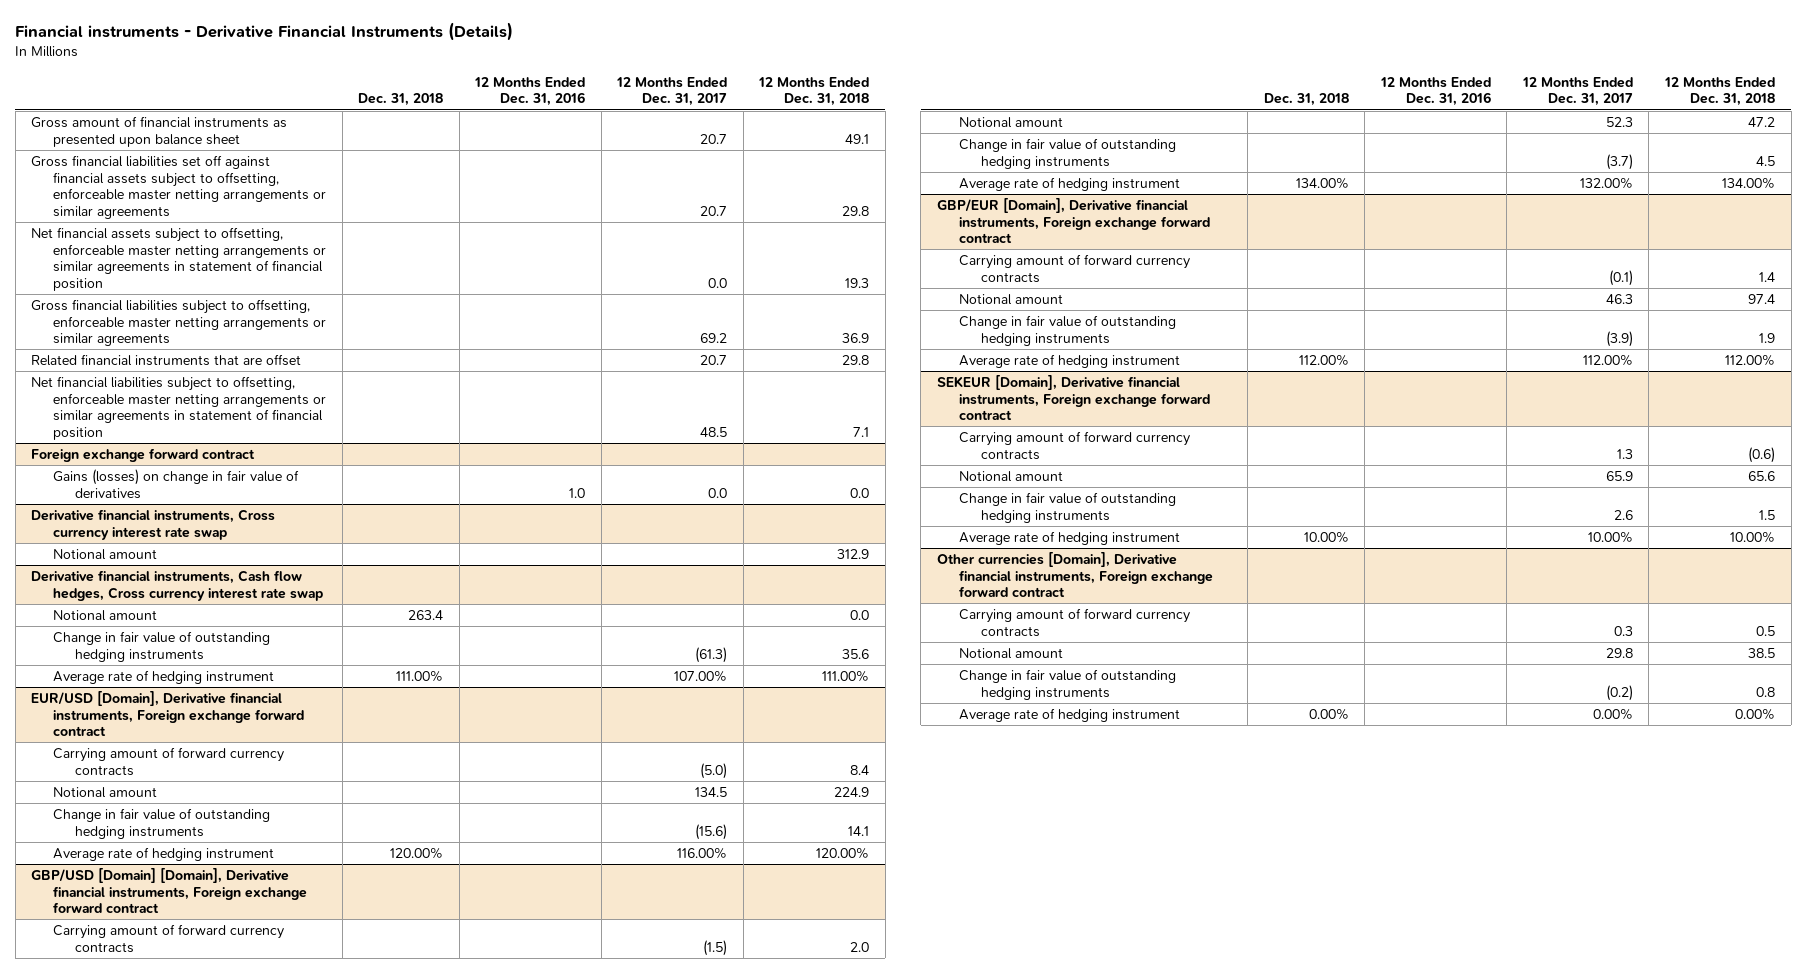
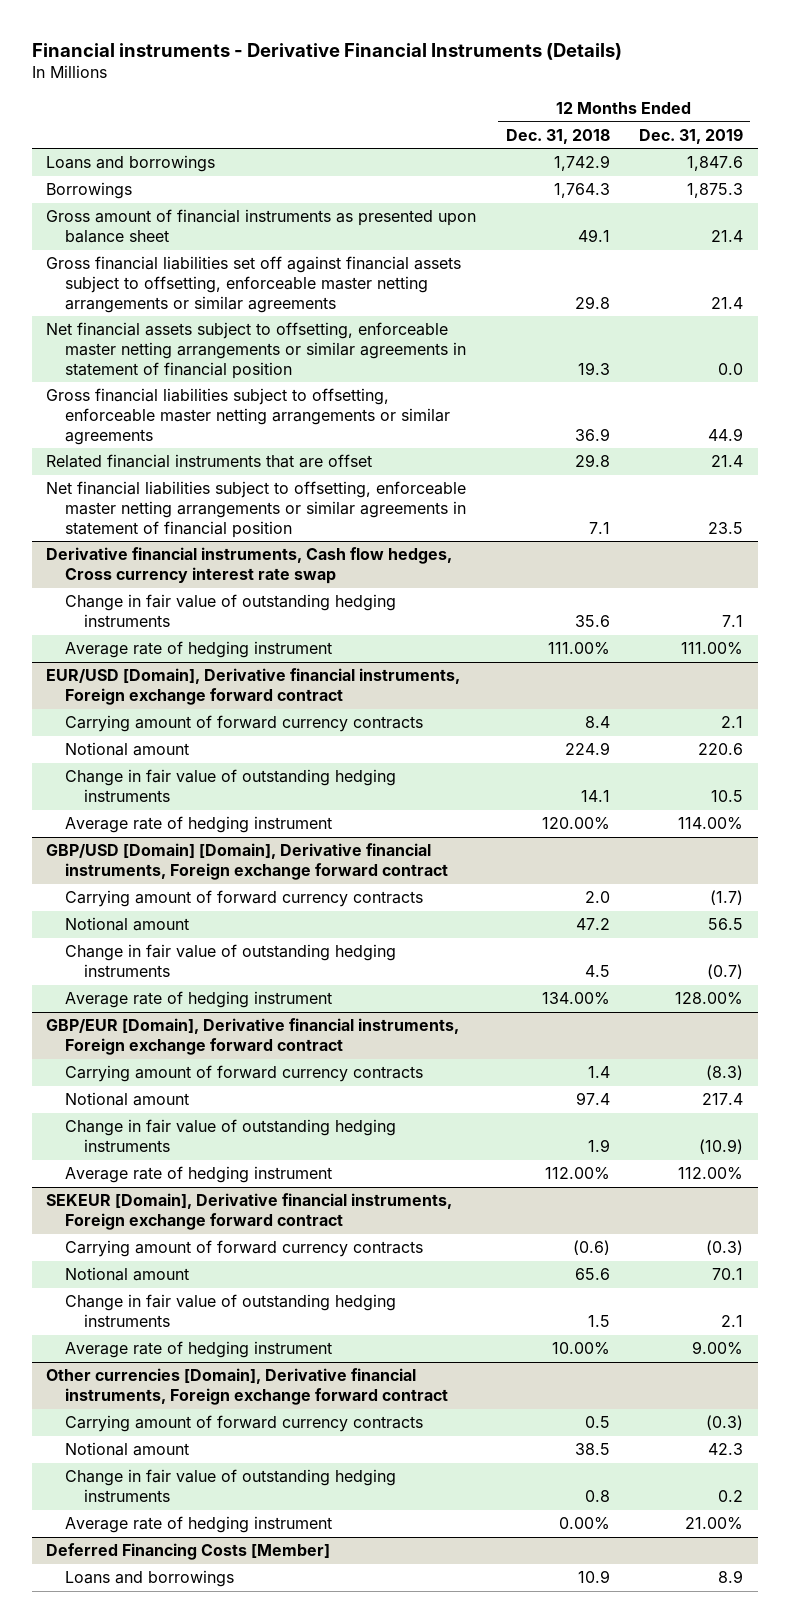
[358,93,444,107] Dec. 31, 2018 -> none
[474,76,586,107] 12 Months Ended Dec. 31, 2016 -> none
[616,76,728,107] 12 Months Ended Dec. 31, 2017 -> none
none -> [639,127,744,144] Dec. 31, 2019
none -> [46,155,216,173] Loans and borrowings
none -> [46,182,133,200] Borrowings
[31,448,256,463] Foreign exchange forward contract -> none
[53,469,300,499] Gains (losses) on change in fair value of derivatives -> none
[31,509,276,540] Derivative financial instruments, Cross currency interest rate swap -> none
[53,549,158,561] Notional amount -> none
[53,610,158,622] Notional amount -> none
none -> [46,1543,331,1561] Deferred Financing Costs [Member]
none -> [64,1570,234,1588] Loans and borrowings

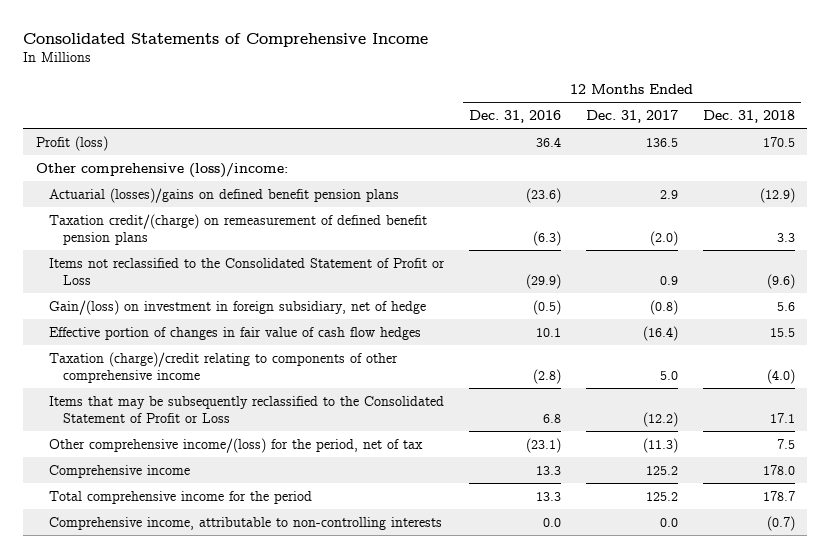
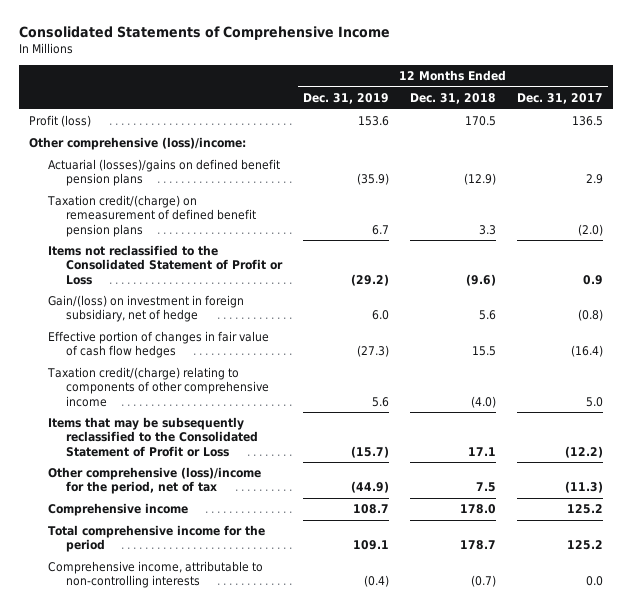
[469,109,562,123] Dec. 31, 2016 -> none
none -> [302,93,389,105] Dec. 31, 2019
[49,351,399,383] Taxation (charge)/credit relating to components of other comprehensive income -> [46,367,269,407] Taxation credit/(charge) relating to components of other comprehensive income
[49,437,424,453] Other comprehensive income/(loss) for the period, net of tax -> [47,467,261,495] Other comprehensive (loss)/income for the period, net of tax

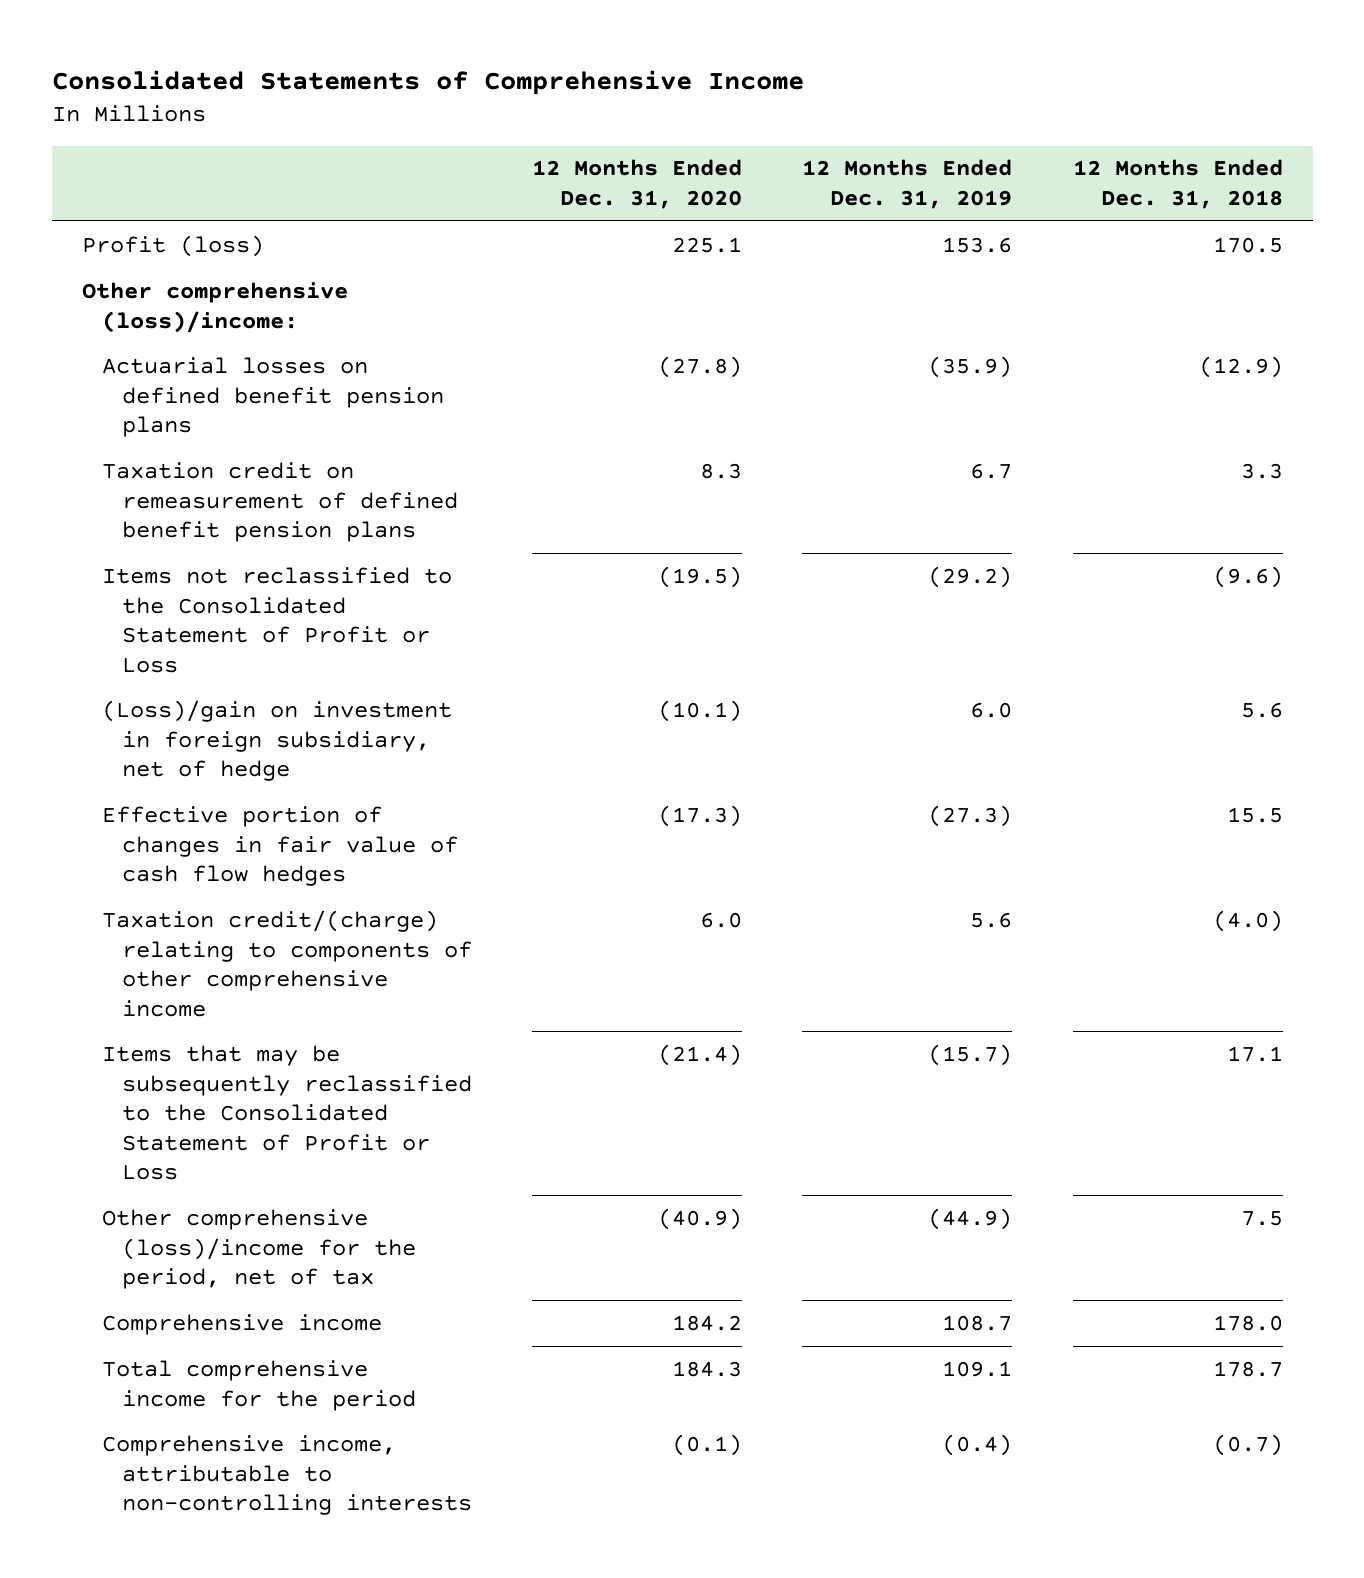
[516,93,603,105] Dec. 31, 2017 -> none
none -> [532,159,743,210] 12 Months Ended Dec. 31, 2020
[47,159,280,187] Actuarial (losses)/gains on defined benefit pension plans -> [101,356,445,438] Actuarial losses on defined benefit pension plans
[46,195,256,237] Taxation credit/(charge) on remeasurement of defined benefit pension plans -> [101,461,459,543] Taxation credit on remeasurement of defined benefit pension plans
[47,295,244,323] Gain/(loss) on investment in foreign subsidiary, net of hedge -> [101,699,452,782] (Loss)/gain on investment in foreign subsidiary, net of hedge

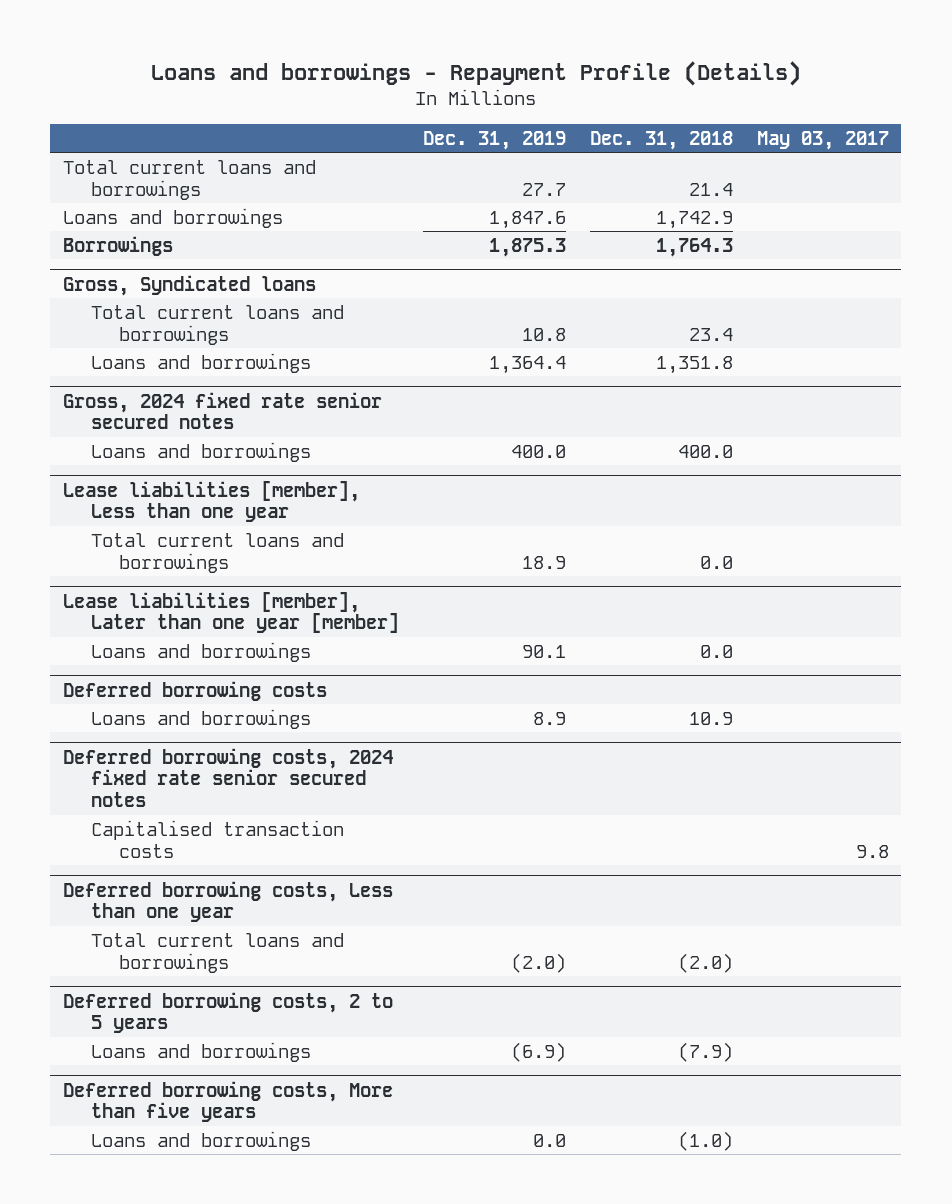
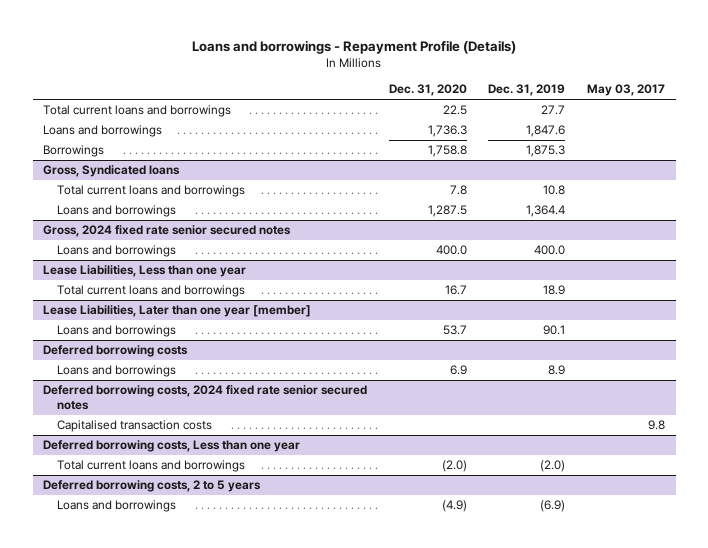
[590,130,734,150] Dec. 31, 2018 -> none
none -> [388,84,467,97] Dec. 31, 2020
[62,480,360,523] Lease liabilities [member], Less than one year -> [43,265,247,278] Lease Liabilities, Less than one year
[62,591,399,634] Lease liabilities [member], Later than one year [member] -> [43,305,312,318] Lease Liabilities, Later than one year [member]
[62,1080,393,1123] Deferred borrowing costs, More than five years -> none
[90,1130,311,1151] Loans and borrowings -> none

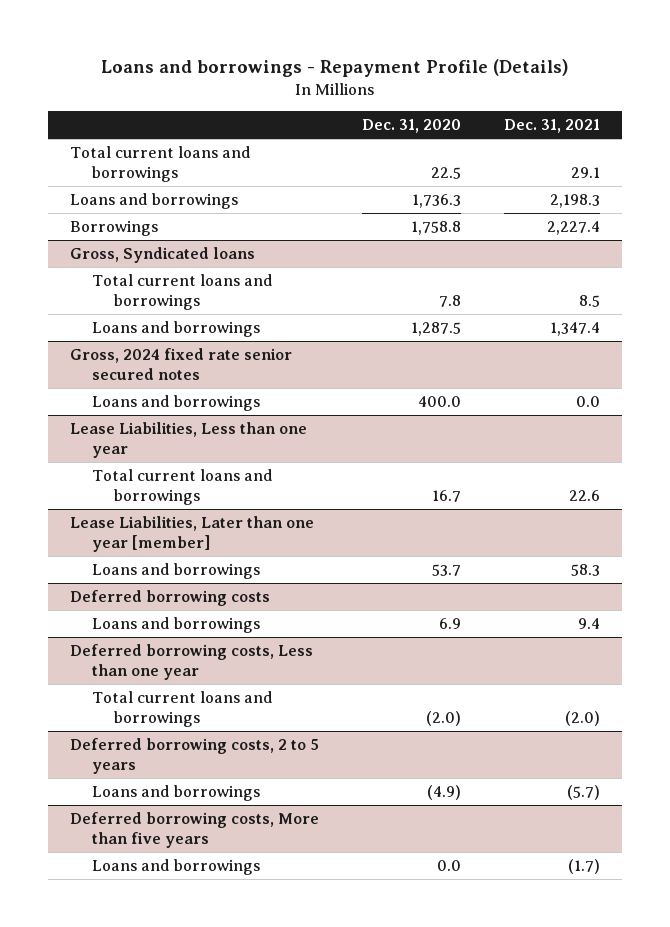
[488,84,566,97] Dec. 31, 2019 -> none
[586,84,665,97] May 03, 2017 -> none
none -> [504,119,601,134] Dec. 31, 2021
[43,385,368,410] Deferred borrowing costs, 2024 fixed rate senior secured notes -> none
[57,420,213,433] Capitalised transaction costs -> none
none -> [69,812,319,848] Deferred borrowing costs, More than five years
none -> [92,859,261,876] Loans and borrowings

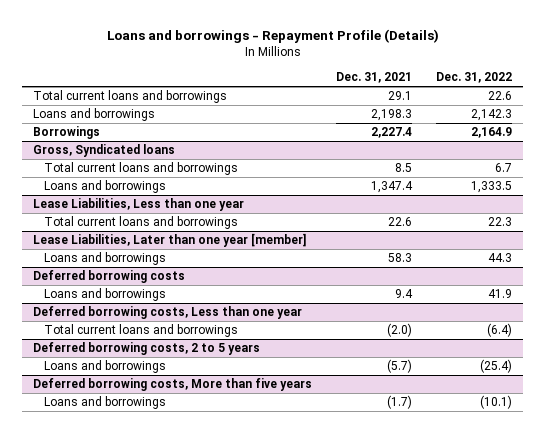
[362,119,462,134] Dec. 31, 2020 -> none
none -> [435,72,512,84] Dec. 31, 2022
[69,348,292,380] Gross, 2024 fixed rate senior secured notes -> none
[92,395,261,412] Loans and borrowings -> none

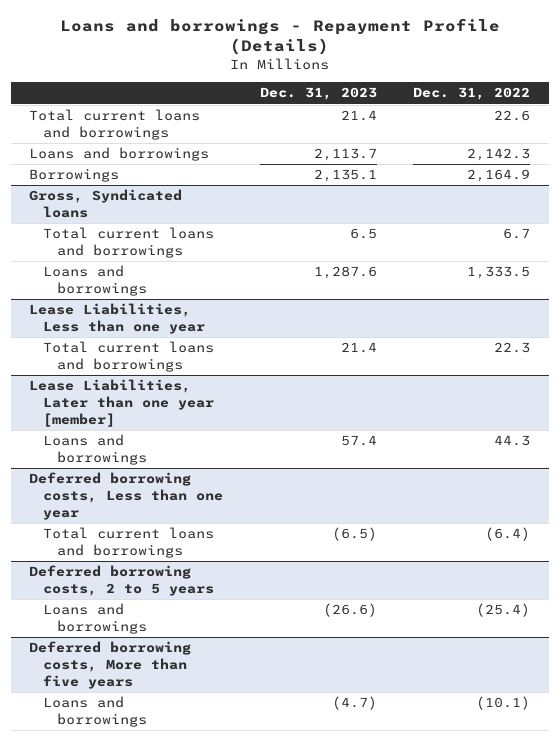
[336,72,413,84] Dec. 31, 2021 -> none
none -> [259,87,377,101] Dec. 31, 2023
[33,270,186,284] Deferred borrowing costs -> none
[44,288,167,302] Loans and borrowings -> none

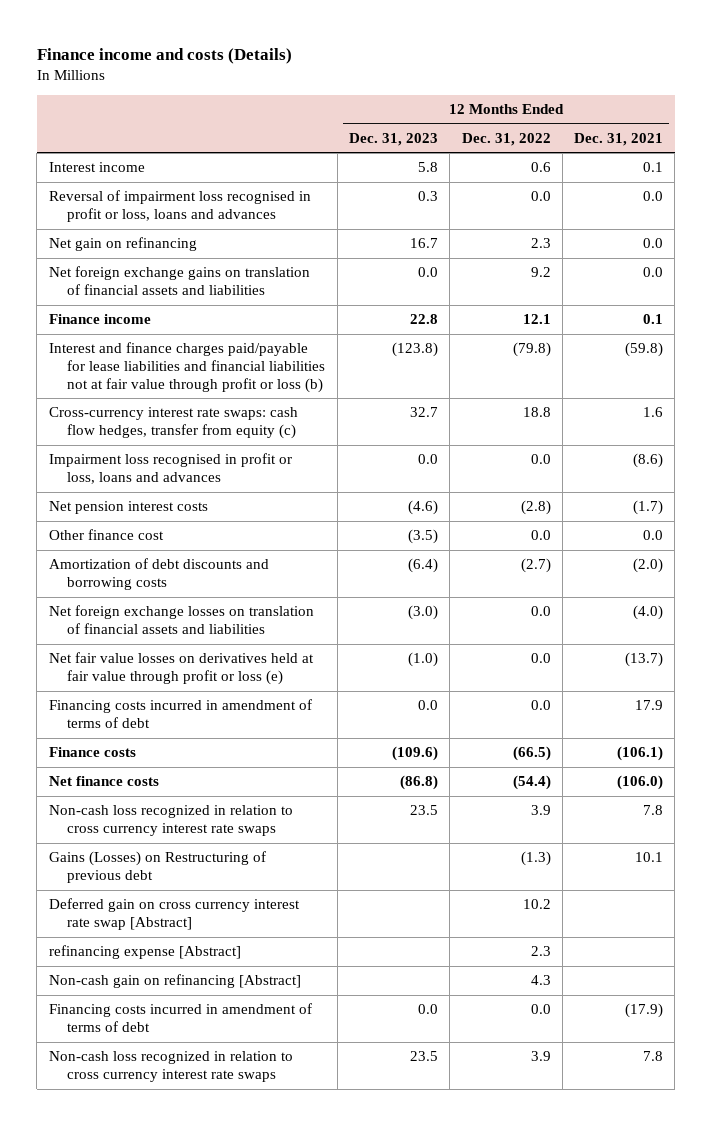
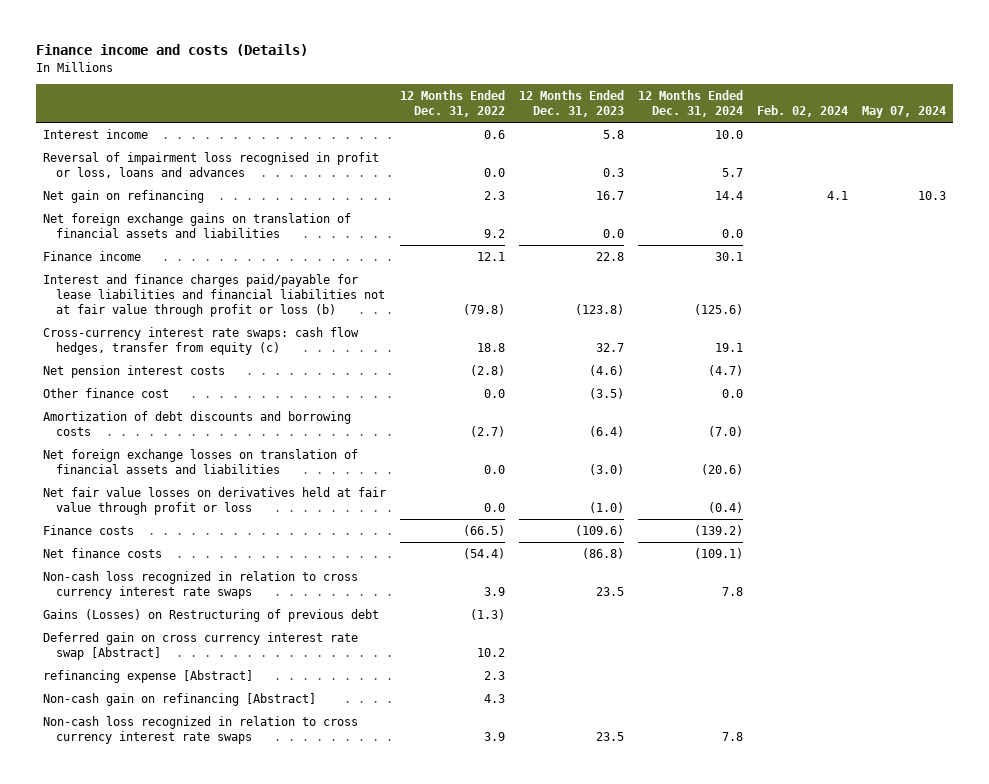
[574,132,664,146] Dec. 31, 2021 -> none
none -> [638,89,744,118] 12 Months Ended Dec. 31, 2024
none -> [756,105,848,118] Feb. 02, 2024
none -> [861,106,946,119] May 07, 2024
[48,453,292,484] Impairment loss recognised in profit or loss, loans and advances -> none
[48,699,312,728] Financing costs incurred in amendment of terms of debt -> none
[48,652,314,685] Net fair value losses on derivatives held at fair value through profit or loss (e) -> [43,486,387,516] Net fair value losses on derivatives held at fair value through profit or loss
[48,1003,312,1032] Financing costs incurred in amendment of terms of debt -> none

